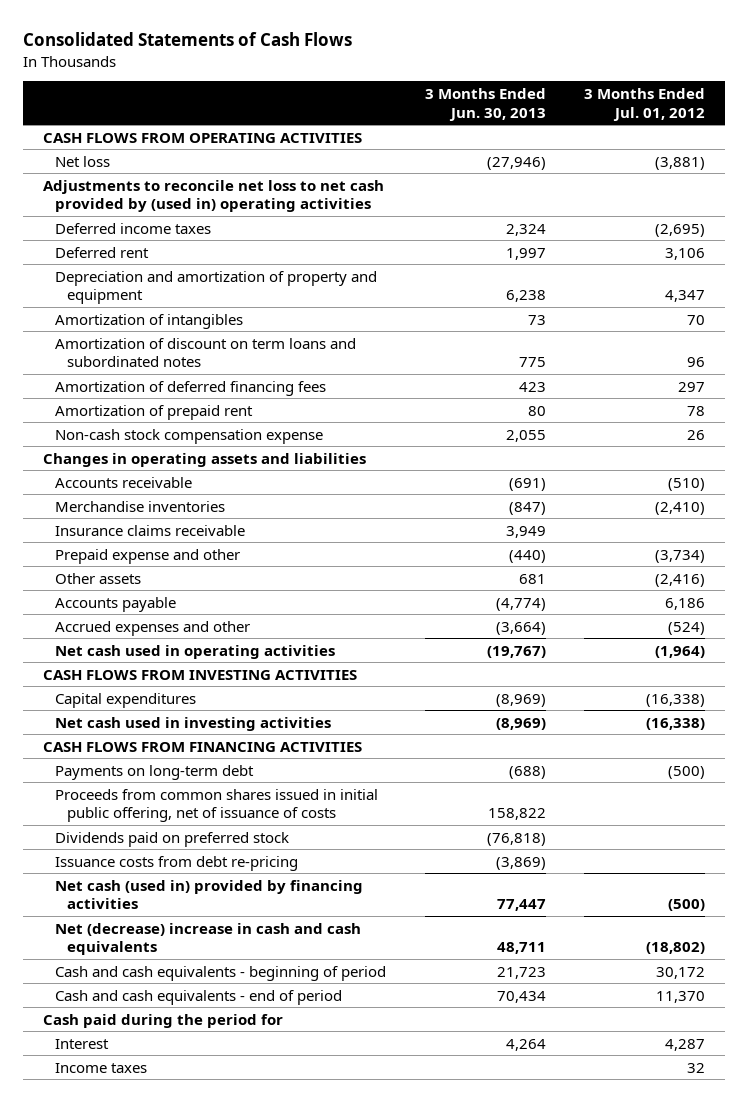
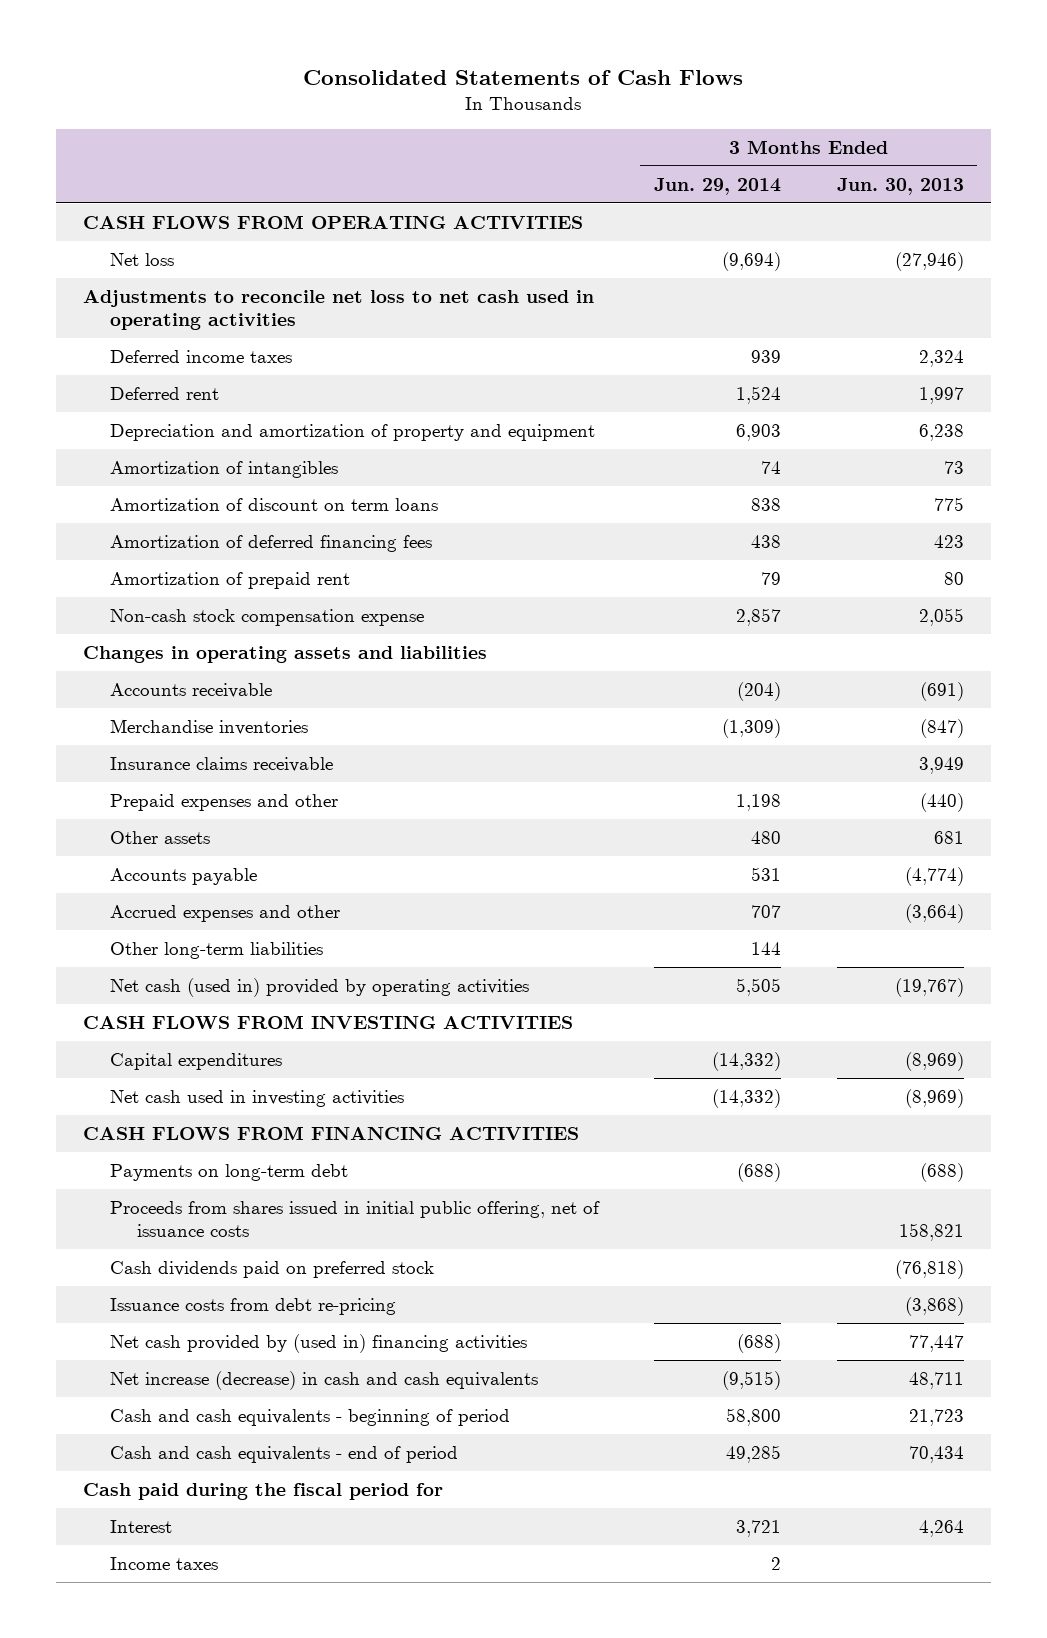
[584,88,706,121] 3 Months Ended Jul. 01, 2012 -> none
none -> [654,177,782,195] Jun. 29, 2014
[42,179,384,213] Adjustments to reconcile net loss to net cash provided by (used in) operating activities -> [83,289,595,330] Adjustments to reconcile net loss to net cash used in operating activities
[55,337,357,368] Amortization of discount on term loans and subordinated notes -> [109,497,438,511] Amortization of discount on term loans
[55,548,241,564] Prepaid expense and other -> [109,793,338,811] Prepaid expenses and other
none -> [109,941,323,959] Other long-term liabilities
[55,644,336,659] Net cash used in operating activities -> [109,977,529,997] Net cash (used in) provided by operating activities
[55,788,379,823] Proceeds from common shares issued in initial public offering, net of issuance of costs -> [109,1200,600,1237] Proceeds from shares issued in initial public offering, net of issuance costs
[487,808,546,821] 158,822 -> [898,1222,964,1241] 158,821
[55,831,290,847] Dividends paid on preferred stock -> [109,1260,434,1278] Cash dividends paid on preferred stock
[495,856,546,870] (3,869) -> [904,1296,964,1316] (3,868)
[55,879,364,910] Net cash (used in) provided by financing activities -> [109,1333,527,1353] Net cash provided by (used in) financing activities
[55,922,362,956] Net (decrease) increase in cash and cash equivalents -> [109,1370,538,1390] Net increase (decrease) in cash and cash equivalents
[42,1013,283,1028] Cash paid during the period for -> [83,1482,444,1500] Cash paid during the fiscal period for

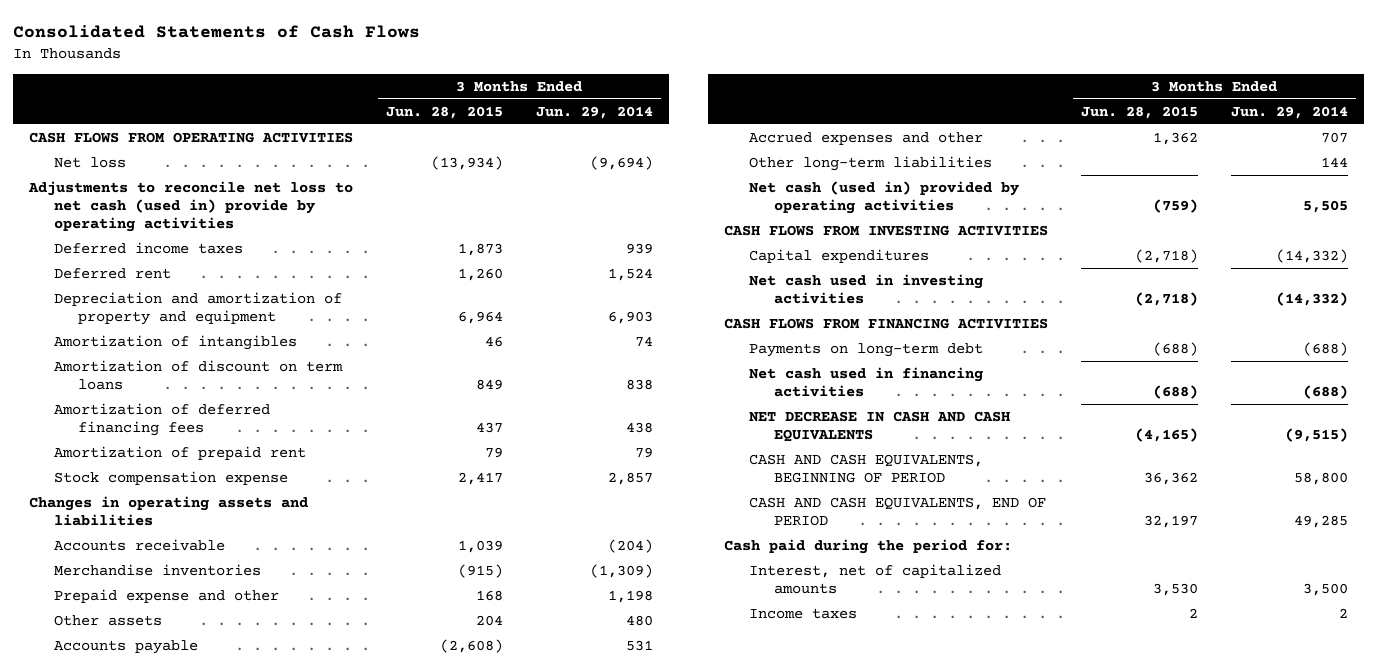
[836,177,964,195] Jun. 30, 2013 -> none
none -> [386,105,504,119] Jun. 28, 2015
[83,289,595,330] Adjustments to reconcile net loss to net cash used in operating activities -> [28,181,354,232] Adjustments to reconcile net loss to net cash (used in) provide by operating activities
[109,608,424,626] Non-cash stock compensation expense -> [53,471,288,486] Stock compensation expense
[109,756,333,772] Insurance claims receivable -> none
[109,793,338,811] Prepaid expenses and other -> [53,589,279,604] Prepaid expense and other
[109,1200,600,1237] Proceeds from shares issued in initial public offering, net of issuance costs -> none
[109,1260,434,1278] Cash dividends paid on preferred stock -> none
[109,1297,396,1315] Issuance costs from debt re-pricing -> none
[109,1333,527,1353] Net cash provided by (used in) financing activities -> [748,367,983,398] Net cash used in financing activities
[109,1370,538,1390] Net increase (decrease) in cash and cash equivalents -> [748,411,1010,443] NET DECREASE IN CASH AND CASH EQUIVALENTS
[109,1408,510,1426] Cash and cash equivalents - beginning of period -> [748,454,983,484] CASH AND CASH EQUIVALENTS, BEGINNING OF PERIOD
[109,1445,458,1463] Cash and cash equivalents - end of period -> [748,497,1046,527] CASH AND CASH EQUIVALENTS, END OF PERIOD
[83,1482,444,1500] Cash paid during the fiscal period for -> [724,539,1013,555] Cash paid during the period for:
[109,1519,172,1533] Interest -> [748,564,1001,595] Interest, net of capitalized amounts
[736,1519,782,1537] 3,721 -> [1302,583,1348,597] 3,500

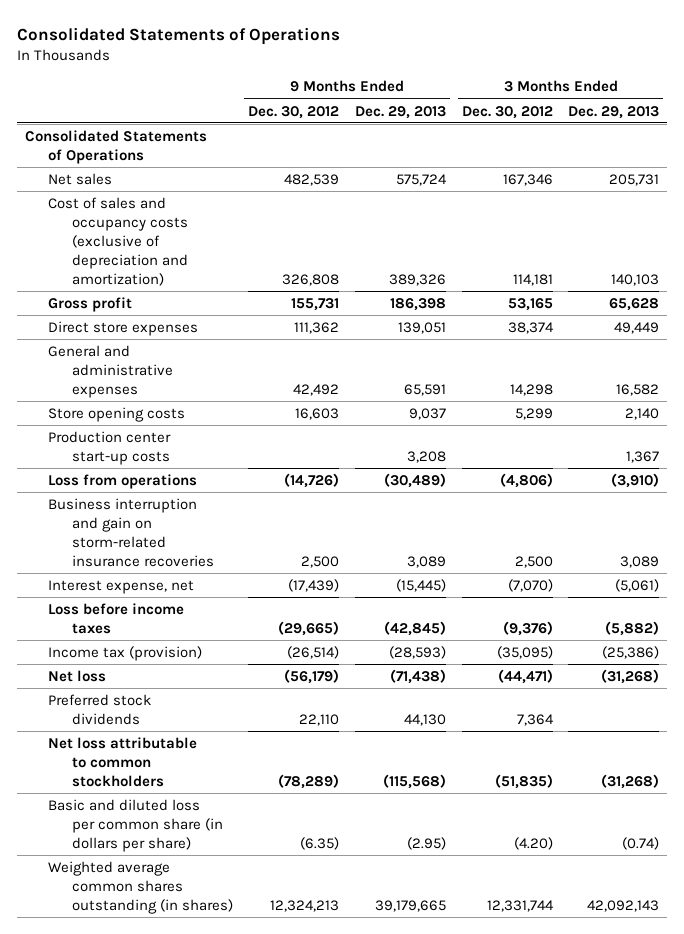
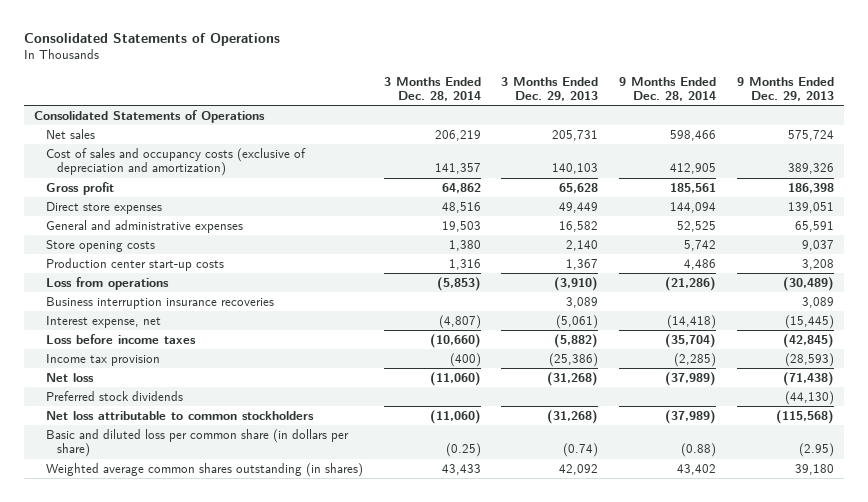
[248,105,340,119] Dec. 30, 2012 -> none
[461,105,553,119] Dec. 30, 2012 -> none
none -> [383,76,481,102] 3 Months Ended Dec. 28, 2014
none -> [619,76,717,102] 9 Months Ended Dec. 28, 2014
[48,497,214,567] Business interruption and gain on storm-related insurance recoveries -> [45,296,274,309] Business interruption insurance recoveries
[48,645,203,661] Income tax (provision) -> [45,353,160,366] Income tax provision
[404,713,447,726] 44,130 -> [784,390,834,405] (44,130)
[375,899,447,912] 39,179,665 -> [794,463,834,475] 39,180
[587,899,660,912] 42,092,143 -> [559,463,599,475] 42,092

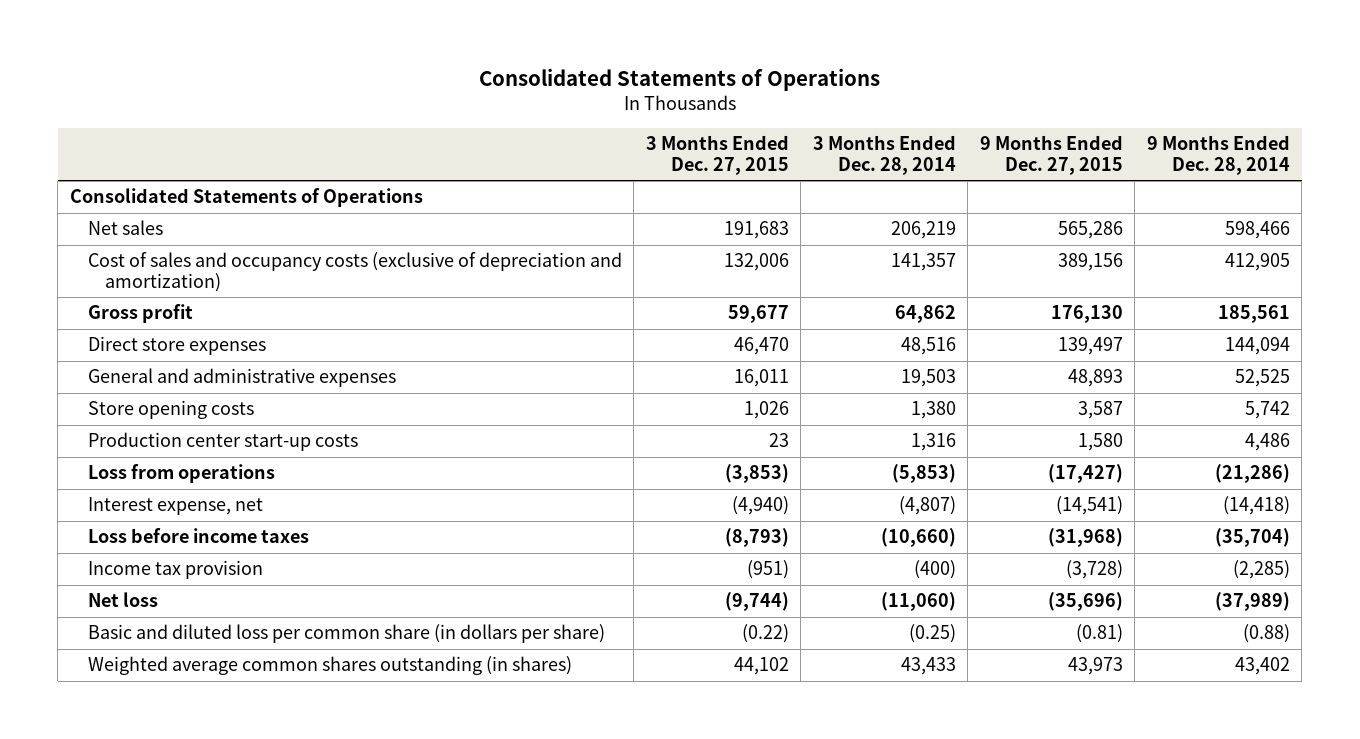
[501,76,599,102] 3 Months Ended Dec. 29, 2013 -> none
[736,76,834,102] 9 Months Ended Dec. 29, 2013 -> none
none -> [645,135,789,176] 3 Months Ended Dec. 27, 2015
none -> [979,135,1123,176] 9 Months Ended Dec. 27, 2015
[45,296,274,309] Business interruption insurance recoveries -> none
[45,390,183,401] Preferred stock dividends -> none
[45,410,314,420] Net loss attributable to common stockholders -> none

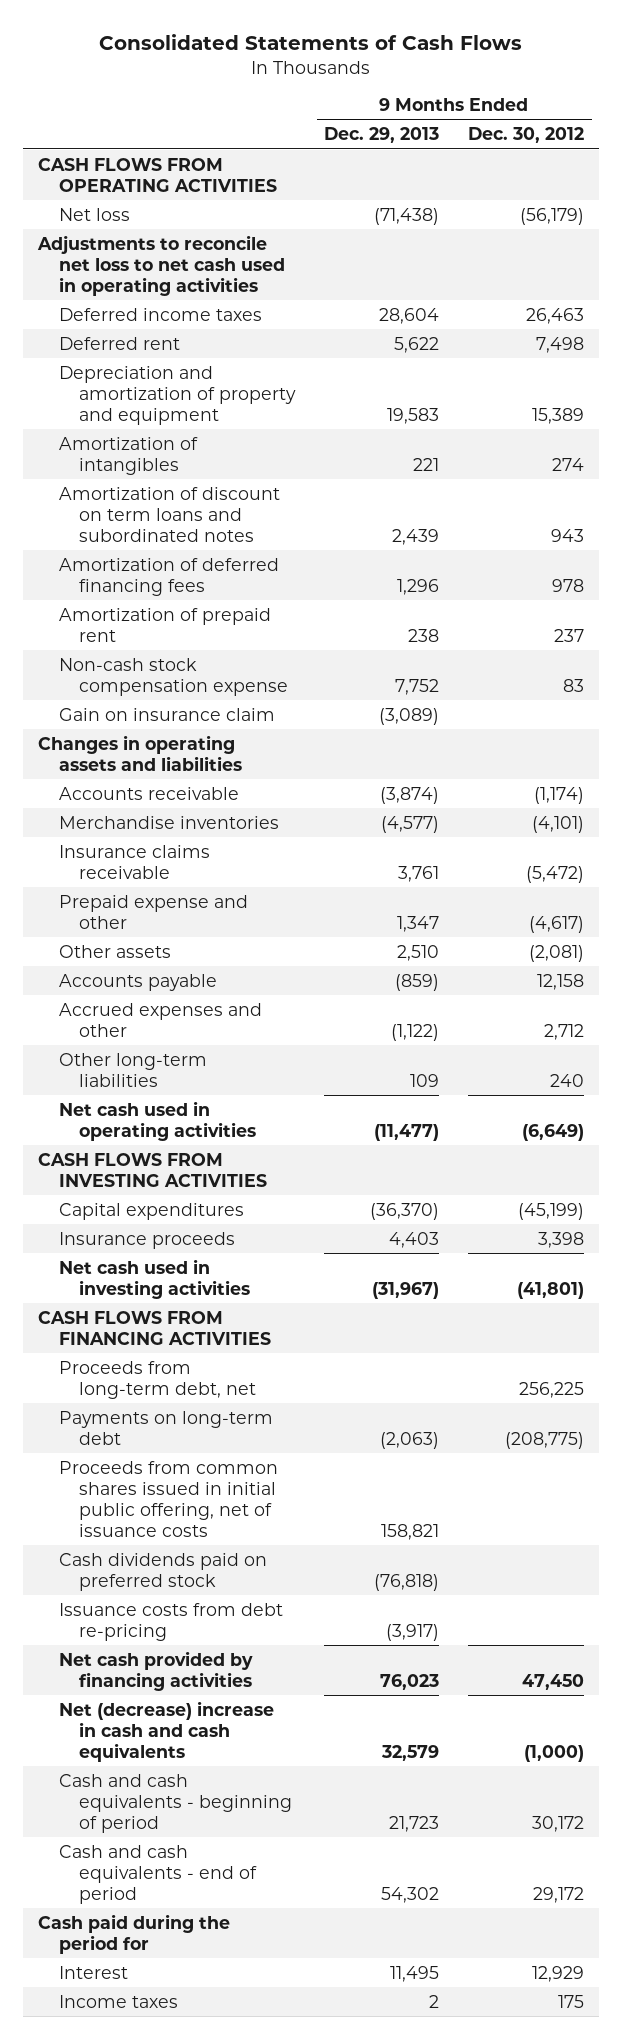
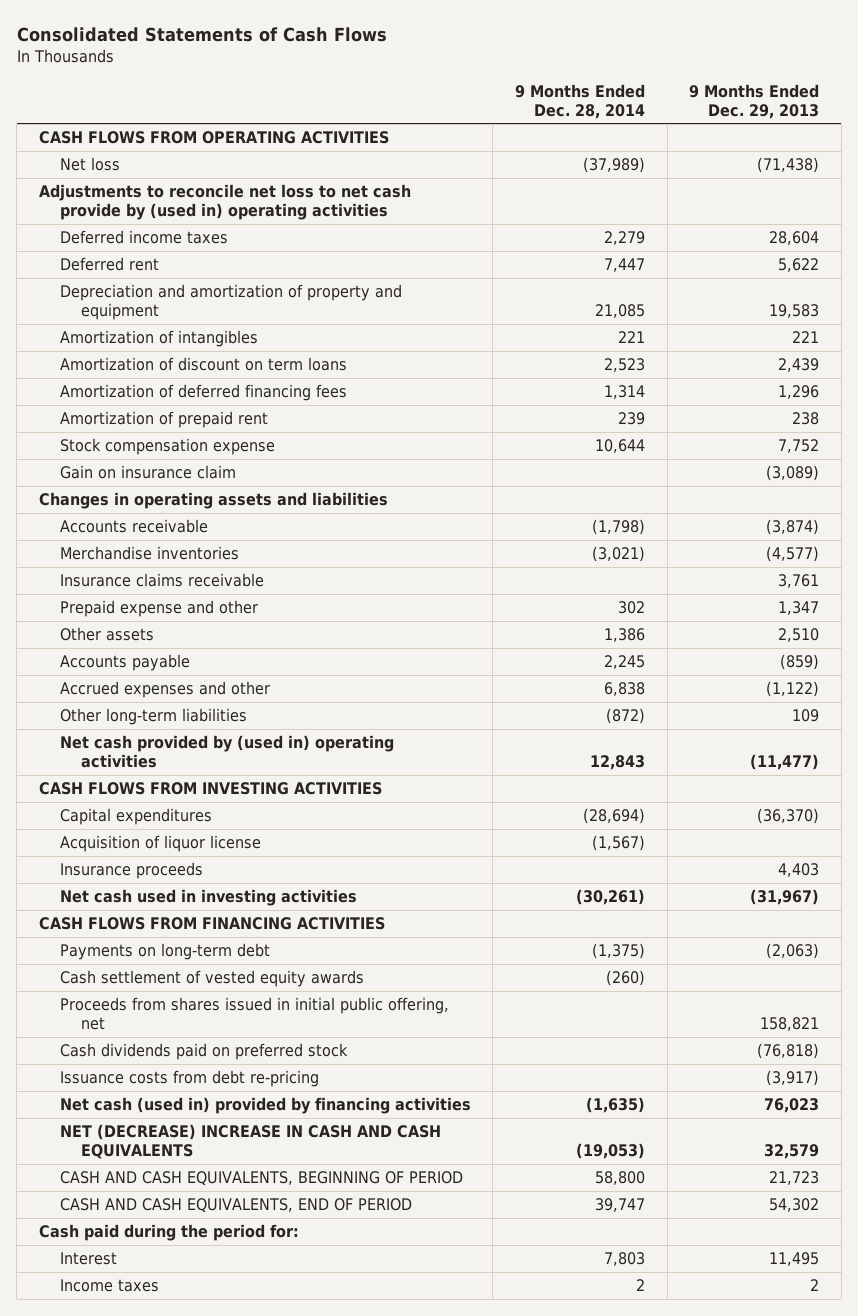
[468,127,585,144] Dec. 30, 2012 -> none
none -> [514,83,645,119] 9 Months Ended Dec. 28, 2014
[37,234,285,296] Adjustments to reconcile net loss to net cash used in operating activities -> [38,184,411,221] Adjustments to reconcile net loss to net cash provide by (used in) operating activities
[58,486,280,542] Amortization of discount on term loans and subordinated notes -> [59,357,347,372] Amortization of discount on term loans
[58,657,289,696] Non-cash stock compensation expense -> [59,438,275,456] Stock compensation expense
[58,1100,257,1141] Net cash used in operating activities -> [59,735,394,769] Net cash provided by (used in) operating activities
none -> [59,835,261,853] Acquisition of liquor license
[58,1360,257,1399] Proceeds from long-term debt, net -> none
none -> [59,970,364,988] Cash settlement of vested equity awards
[58,1460,278,1537] Proceeds from common shares issued in initial public offering, net of issuance costs -> [59,997,449,1031] Proceeds from shares issued in initial public offering, net
[58,1650,253,1691] Net cash provided by financing activities -> [59,1097,471,1115] Net cash (used in) provided by financing activities
[58,1700,274,1762] Net (decrease) increase in cash and cash equivalents -> [59,1124,441,1160] NET (DECREASE) INCREASE IN CASH AND CASH EQUIVALENTS
[58,1773,293,1833] Cash and cash equivalents - beginning of period -> [59,1171,463,1187] CASH AND CASH EQUIVALENTS, BEGINNING OF PERIOD
[58,1844,258,1904] Cash and cash equivalents - end of period -> [59,1198,412,1214] CASH AND CASH EQUIVALENTS, END OF PERIOD
[38,1913,231,1954] Cash paid during the period for -> [38,1224,299,1242] Cash paid during the period for:

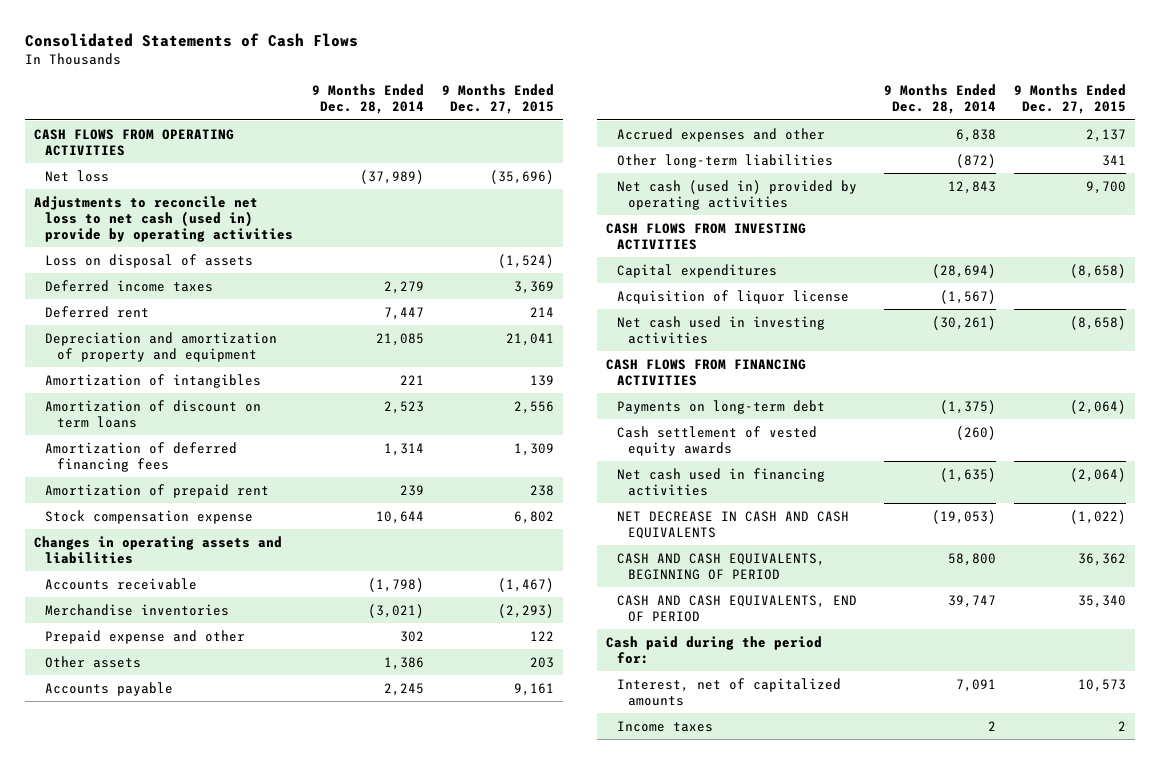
[689,83,820,119] 9 Months Ended Dec. 29, 2013 -> none
none -> [442,84,555,115] 9 Months Ended Dec. 27, 2015
[38,184,411,221] Adjustments to reconcile net loss to net cash provide by (used in) operating activities -> [34,195,294,242] Adjustments to reconcile net loss to net cash (used in) provide by operating activities
none -> [45,253,254,268] Loss on disposal of assets
[59,465,236,480] Gain on insurance claim -> none
[59,573,264,588] Insurance claims receivable -> none
[59,735,394,769] Net cash provided by (used in) operating activities -> [617,179,858,210] Net cash (used in) provided by operating activities
[59,862,203,880] Insurance proceeds -> none
[59,997,449,1031] Proceeds from shares issued in initial public offering, net -> none
[59,1043,348,1061] Cash dividends paid on preferred stock -> none
[59,1070,319,1088] Issuance costs from debt re-pricing -> none
[59,1097,471,1115] Net cash (used in) provided by financing activities -> [617,467,826,496] Net cash used in financing activities
[59,1124,441,1160] NET (DECREASE) INCREASE IN CASH AND CASH EQUIVALENTS -> [617,510,850,539] NET DECREASE IN CASH AND CASH EQUIVALENTS
[59,1252,117,1266] Interest -> [617,677,842,706] Interest, net of capitalized amounts
[603,1252,645,1267] 7,803 -> [955,678,996,692] 7,091

